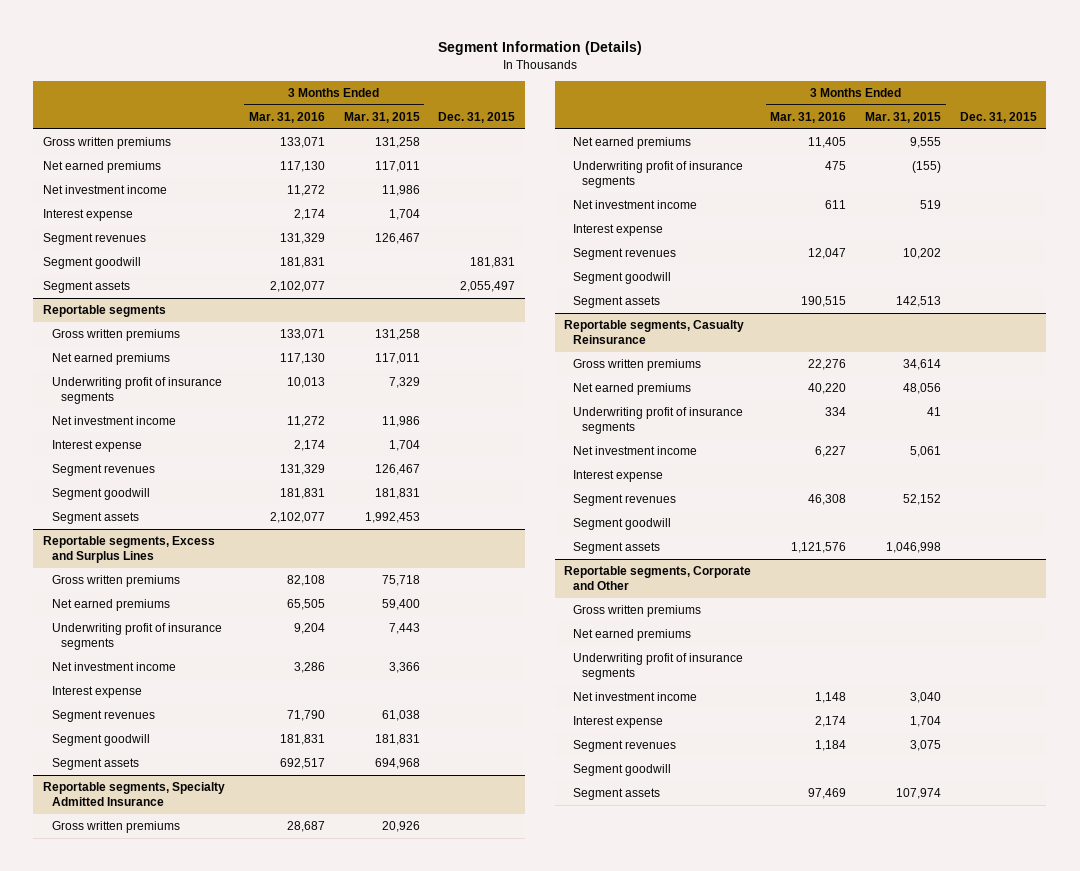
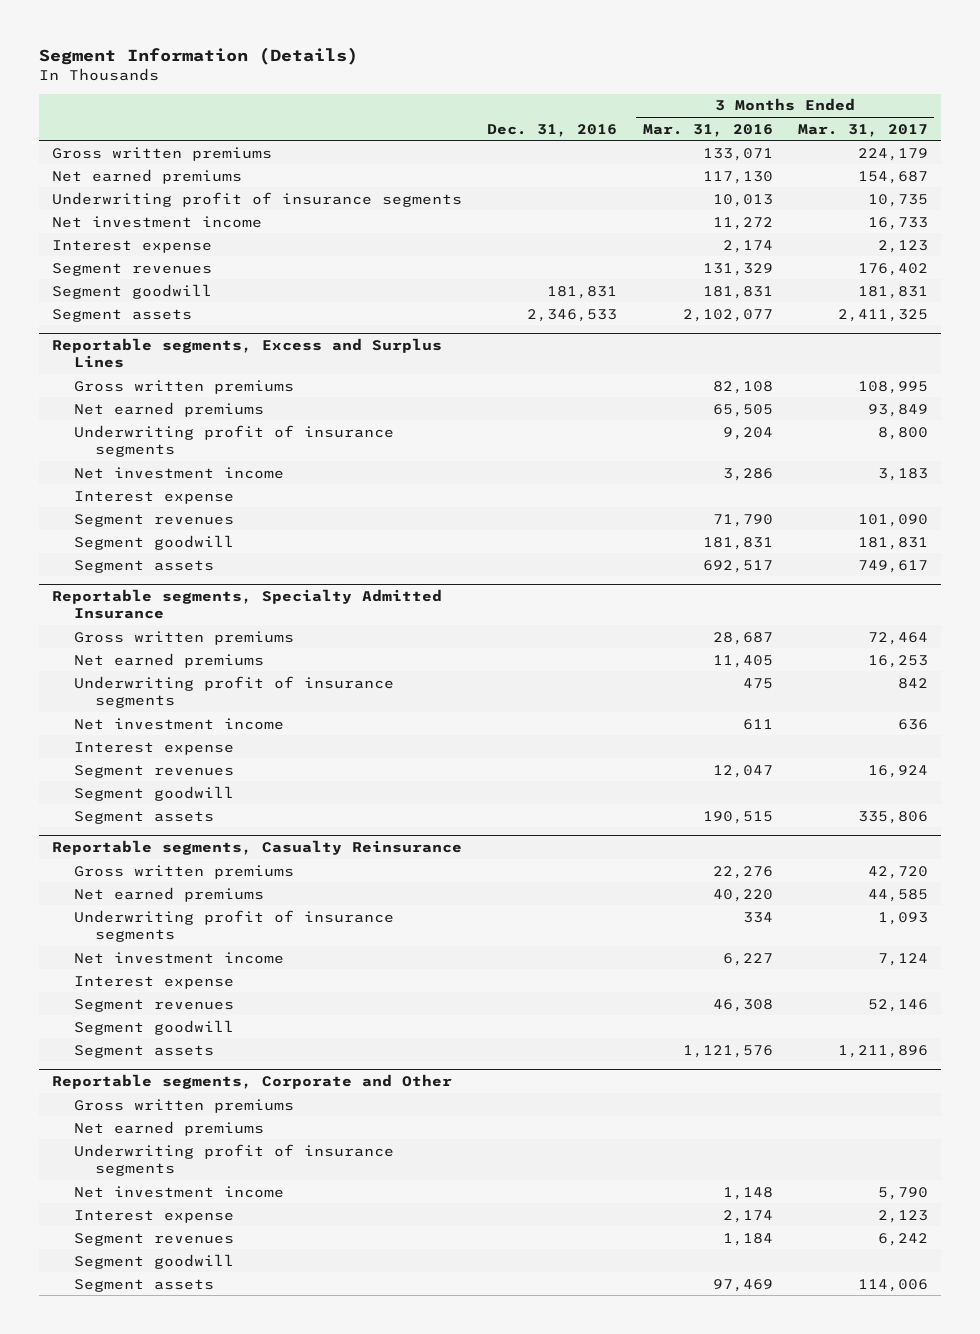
[343,112,420,124] Mar. 31, 2015 -> none
[438,112,516,124] Dec. 31, 2015 -> none
none -> [487,123,618,137] Dec. 31, 2016
none -> [798,123,929,137] Mar. 31, 2017
[42,185,167,195] Net investment income -> none
[42,209,133,222] Interest expense -> none
[42,233,146,246] Segment revenues -> none
[42,257,141,270] Segment goodwill -> none
[42,281,130,294] Segment assets -> none
[42,305,166,318] Reportable segments -> none
[51,329,180,342] Gross written premiums -> none
[51,353,170,366] Net earned premiums -> none

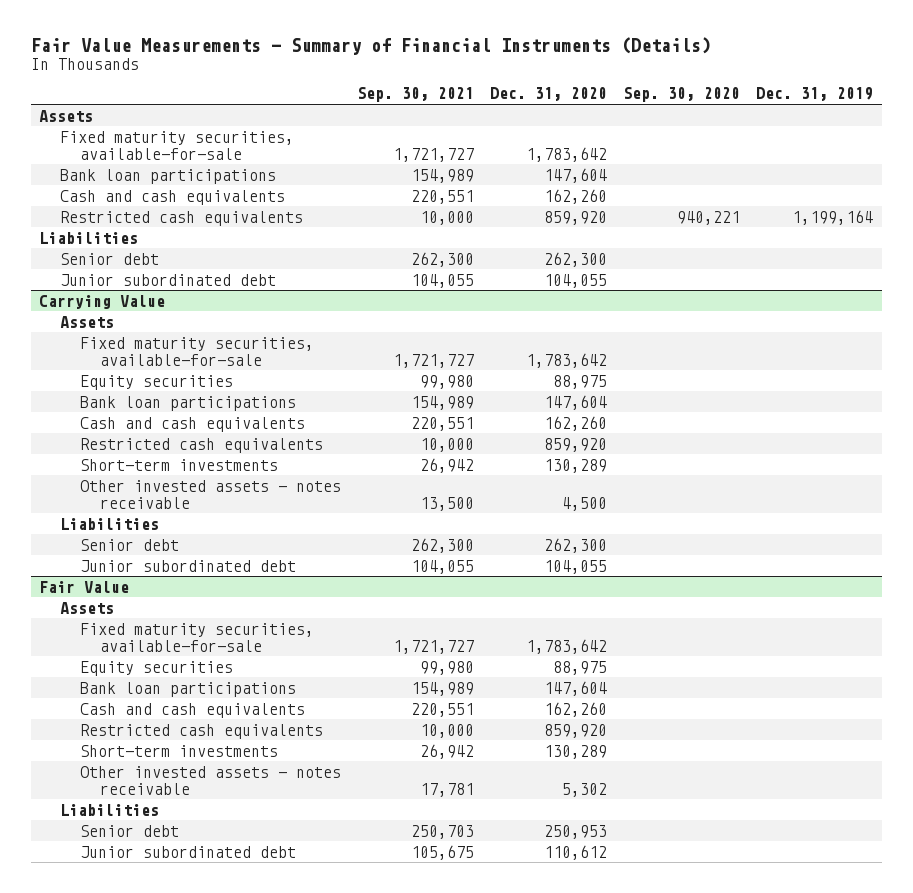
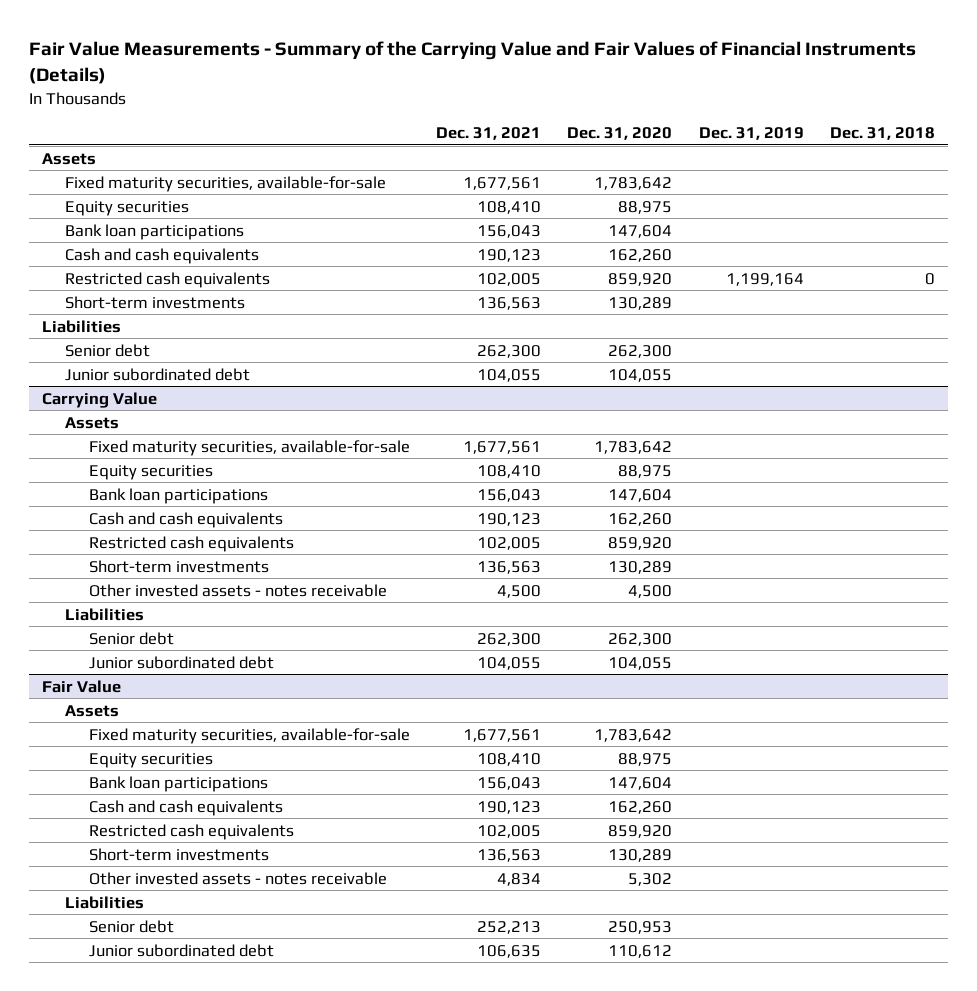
[31,36,712,55] Fair Value Measurements - Summary of Financial Instruments (Details) -> [29,41,917,85] Fair Value Measurements - Summary of the Carrying Value and Fair Values of Financial Instruments (Details)
[356,87,474,103] Sep. 30, 2021 -> none
[623,87,741,103] Sep. 30, 2020 -> none
none -> [435,126,541,140] Dec. 31, 2021
none -> [830,126,936,140] Dec. 31, 2018
none -> [65,200,190,216] Equity securities
none -> [65,295,246,309] Short-term investments

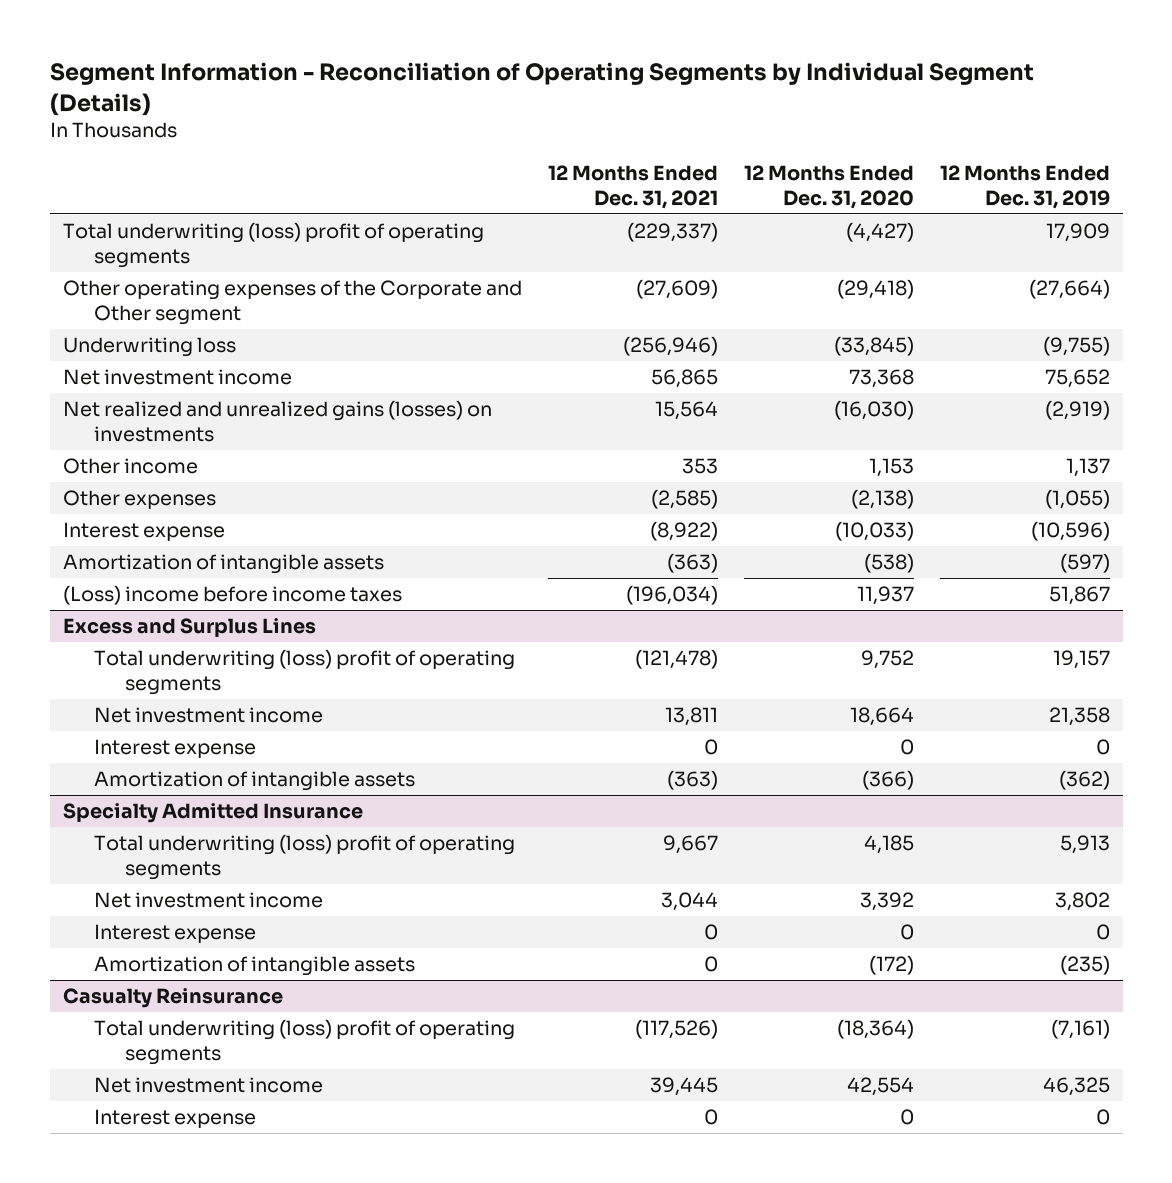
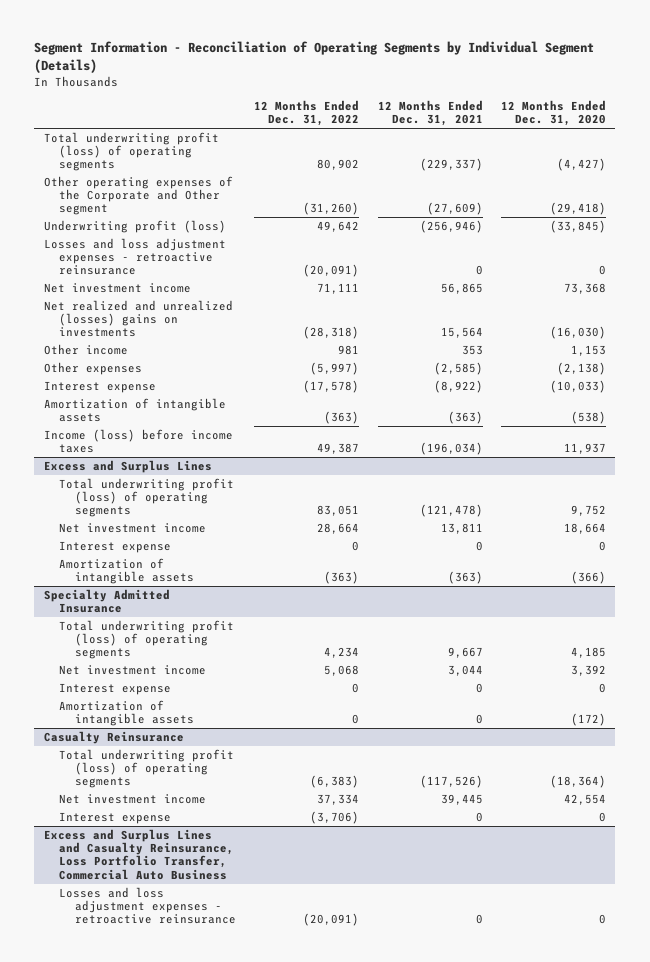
[939,164,1110,209] 12 Months Ended Dec. 31, 2019 -> none
none -> [254,99,360,127] 12 Months Ended Dec. 31, 2022
[62,222,484,269] Total underwriting (loss) profit of operating segments -> [43,131,219,172] Total underwriting profit (loss) of operating segments
[62,337,236,358] Underwriting loss -> [43,219,226,233] Underwriting profit (loss)
none -> [43,237,226,276] Losses and loss adjustment expenses - retroactive reinsurance
[62,400,492,443] Net realized and unrealized gains (losses) on investments -> [43,299,233,338] Net realized and unrealized (losses) gains on investments
[62,585,402,606] (Loss) income before income taxes -> [43,428,233,454] Income (loss) before income taxes
[94,649,516,696] Total underwriting (loss) profit of operating segments -> [59,477,235,518] Total underwriting profit (loss) of operating segments
[94,834,516,881] Total underwriting (loss) profit of operating segments -> [59,619,235,660] Total underwriting profit (loss) of operating segments
[94,1019,516,1066] Total underwriting (loss) profit of operating segments -> [59,748,235,789] Total underwriting profit (loss) of operating segments
none -> [43,828,235,880] Excess and Surplus Lines and Casualty Reinsurance, Loss Portfolio Transfer, Commercial Auto Business
none -> [59,886,236,925] Losses and loss adjustment expenses - retroactive reinsurance

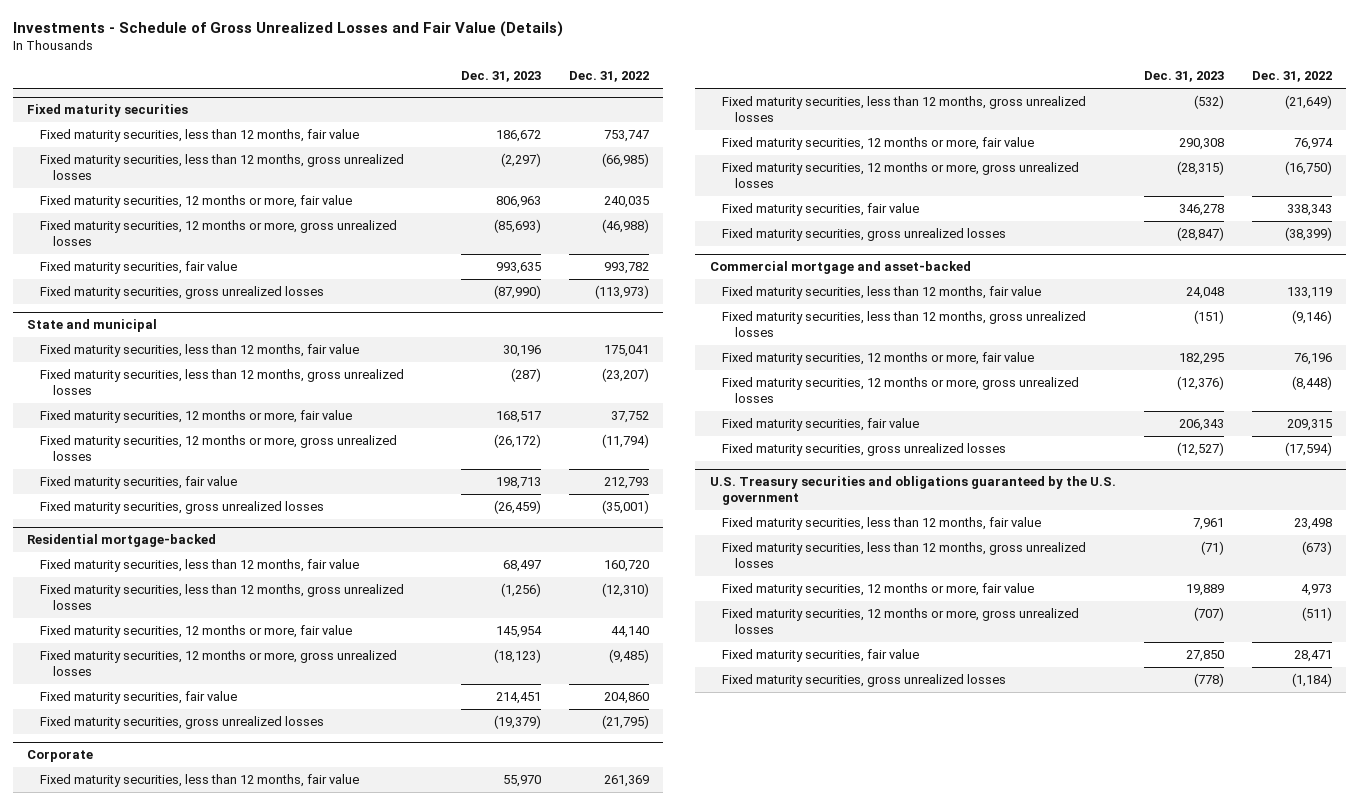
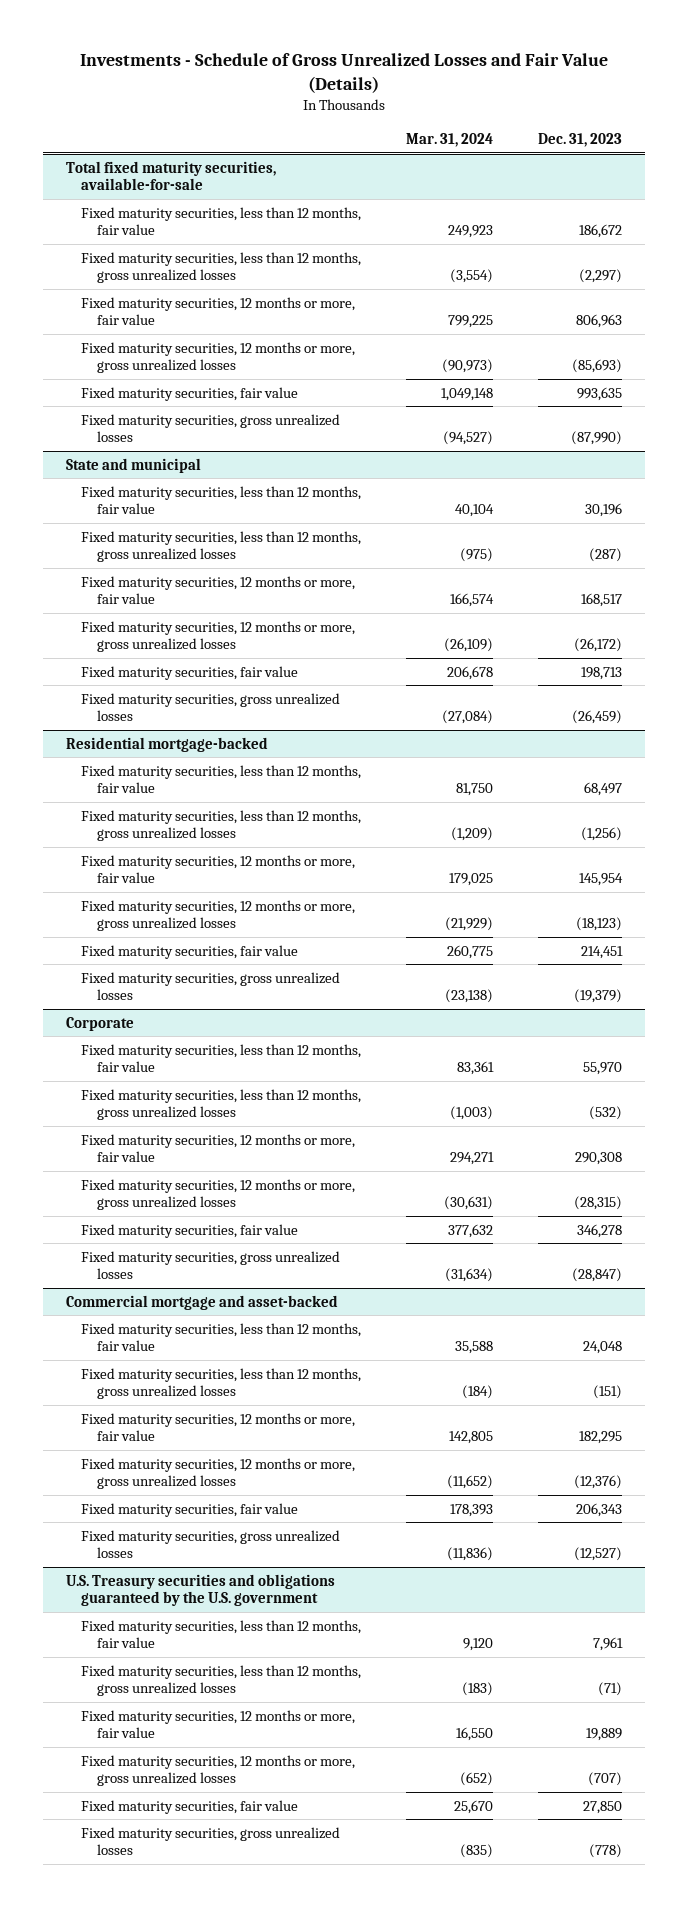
[569,71,650,83] Dec. 31, 2022 -> none
none -> [406,133,494,148] Mar. 31, 2024
[27,104,189,118] Fixed maturity securities -> [65,160,276,191] Total fixed maturity securities, available-for-sale

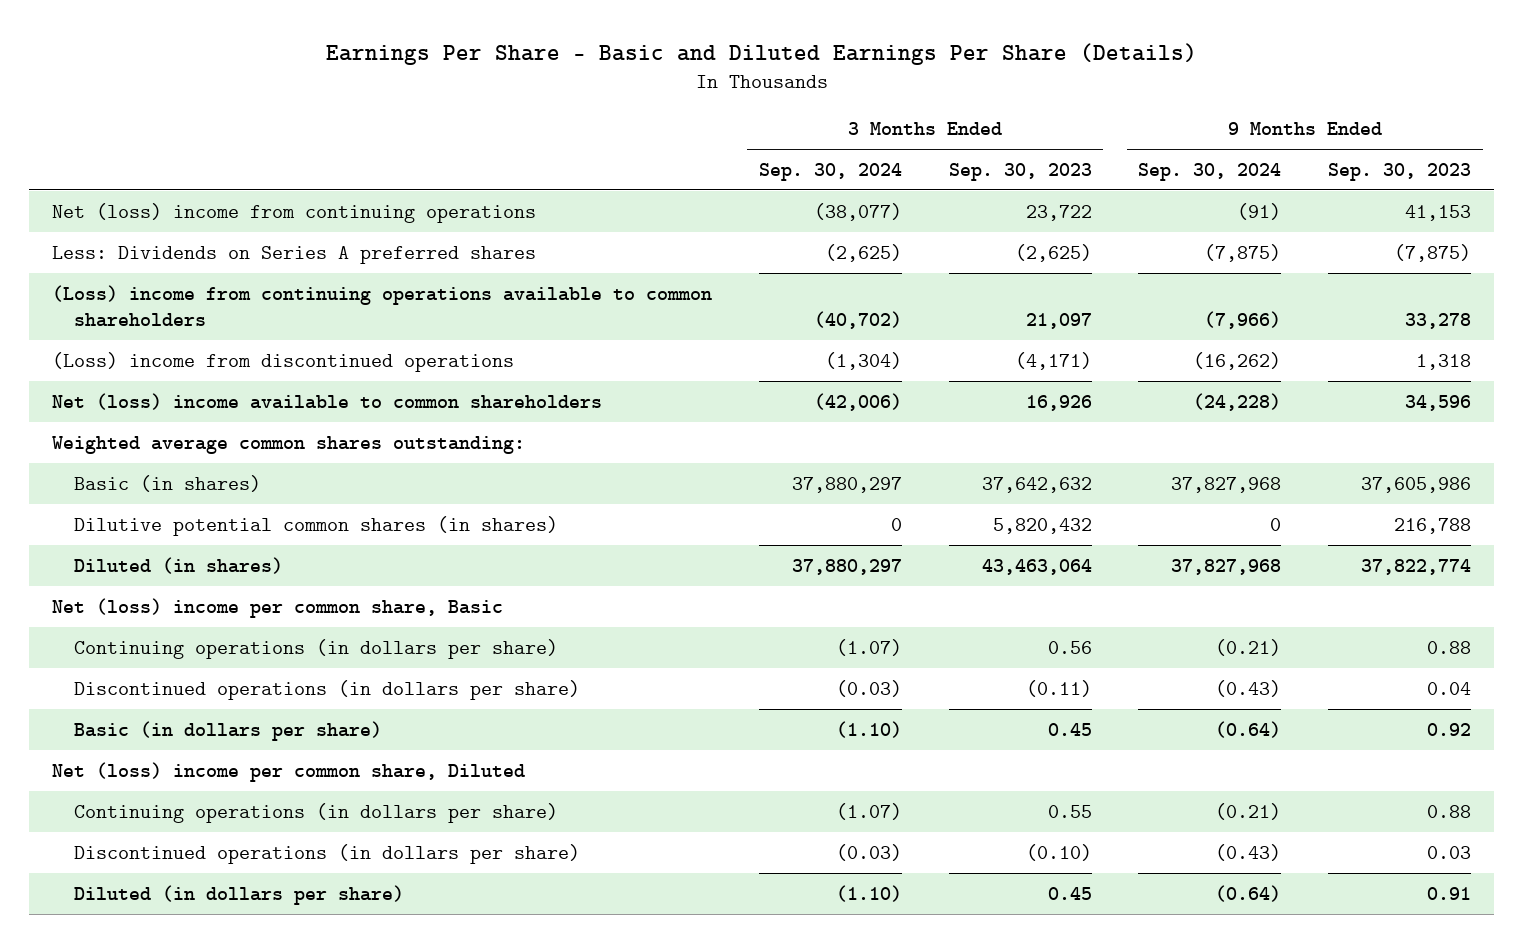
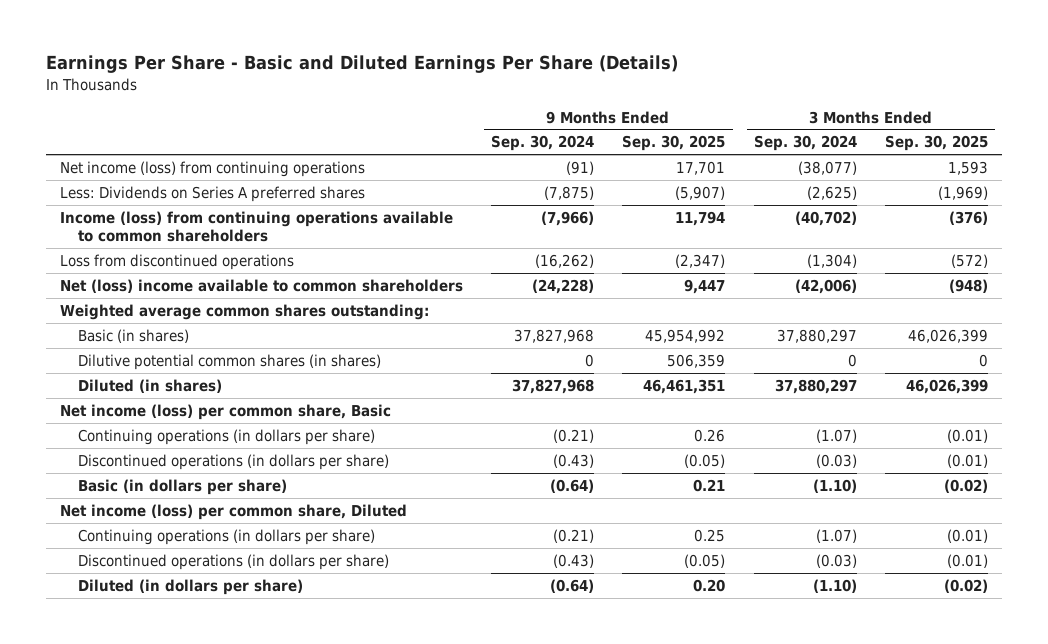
[948,162,1092,181] Sep. 30, 2023 -> none
[1328,162,1472,181] Sep. 30, 2023 -> none
none -> [622,135,726,152] Sep. 30, 2025
none -> [885,135,989,152] Sep. 30, 2025
[52,202,537,223] Net (loss) income from continuing operations -> [59,160,365,177] Net income (loss) from continuing operations
[52,284,713,327] (Loss) income from continuing operations available to common shareholders -> [59,210,453,243] Income (loss) from continuing operations available to common shareholders
[52,351,515,372] (Loss) income from discontinued operations -> [59,253,294,270] Loss from discontinued operations
[52,597,504,618] Net (loss) income per common share, Basic -> [59,403,391,420] Net income (loss) per common share, Basic
[52,761,526,782] Net (loss) income per common share, Diluted -> [59,503,407,520] Net income (loss) per common share, Diluted

